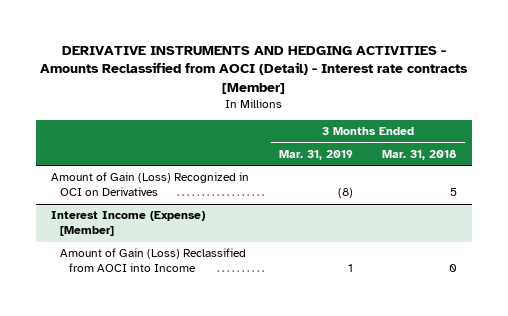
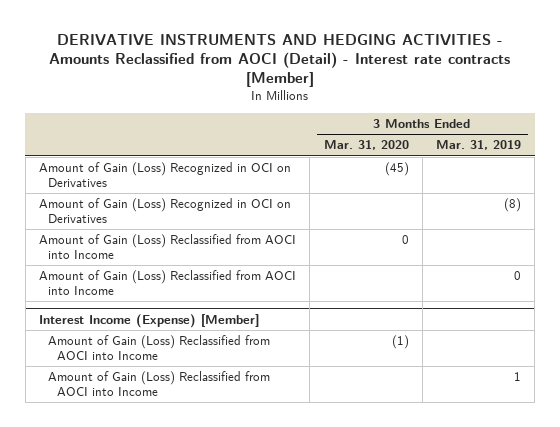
[382,149,458,160] Mar. 31, 2018 -> none
none -> [323,140,409,151] Mar. 31, 2020
none -> [39,162,292,187] Amount of Gain (Loss) Recognized in OCI on Derivatives
none -> [39,234,297,259] Amount of Gain (Loss) Reclassified from AOCI into Income
none -> [39,270,297,295] Amount of Gain (Loss) Reclassified from AOCI into Income
none -> [47,335,270,360] Amount of Gain (Loss) Reclassified from AOCI into Income

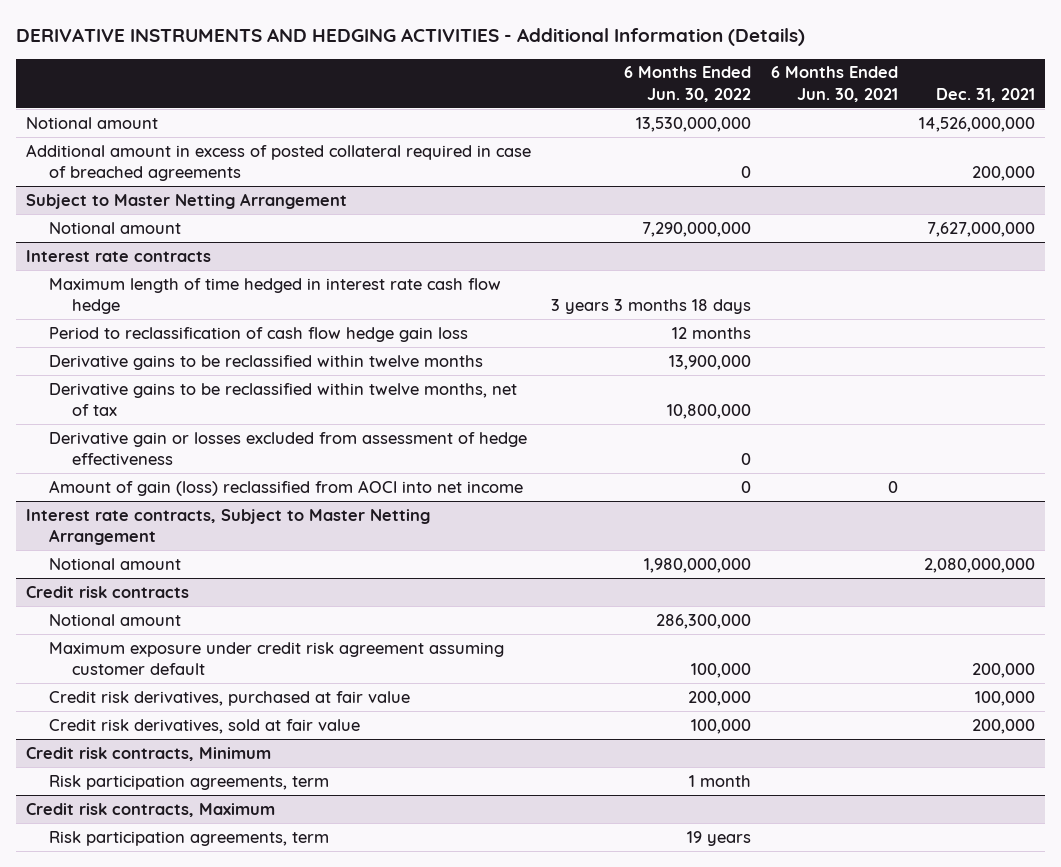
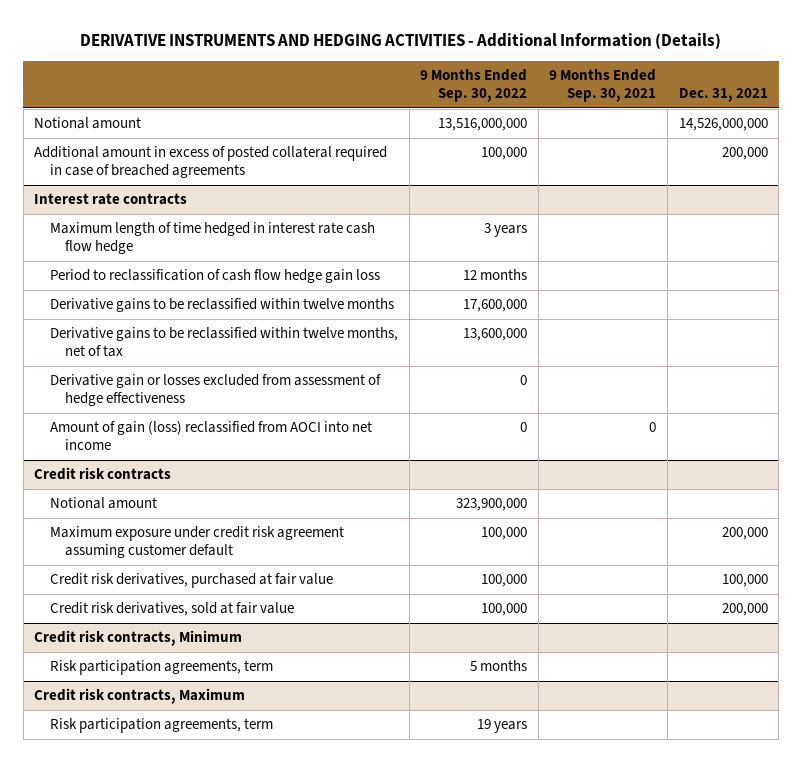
[624,66,752,102] 6 Months Ended Jun. 30, 2022 -> none
[771,66,899,102] 6 Months Ended Jun. 30, 2021 -> none
none -> [420,69,528,103] 9 Months Ended Sep. 30, 2022
none -> [549,69,657,103] 9 Months Ended Sep. 30, 2021
[26,192,348,209] Subject to Master Netting Arrangement -> none
[49,221,182,234] Notional amount -> none
[26,508,431,546] Interest rate contracts, Subject to Master Netting Arrangement -> none
[49,557,182,570] Notional amount -> none

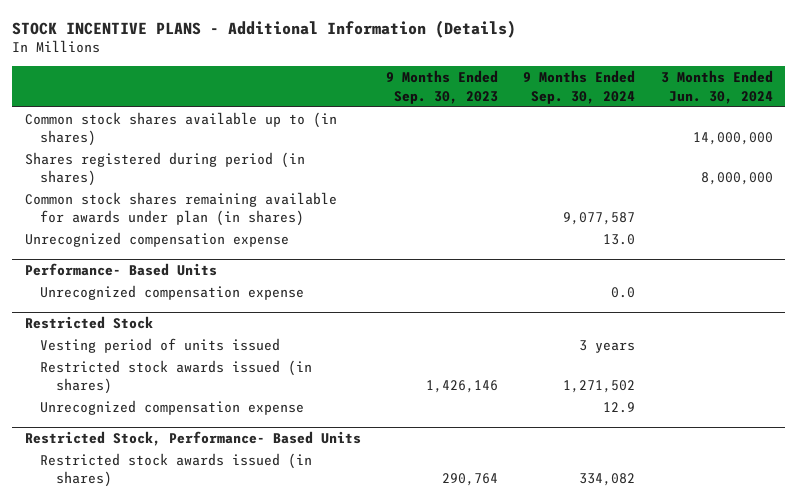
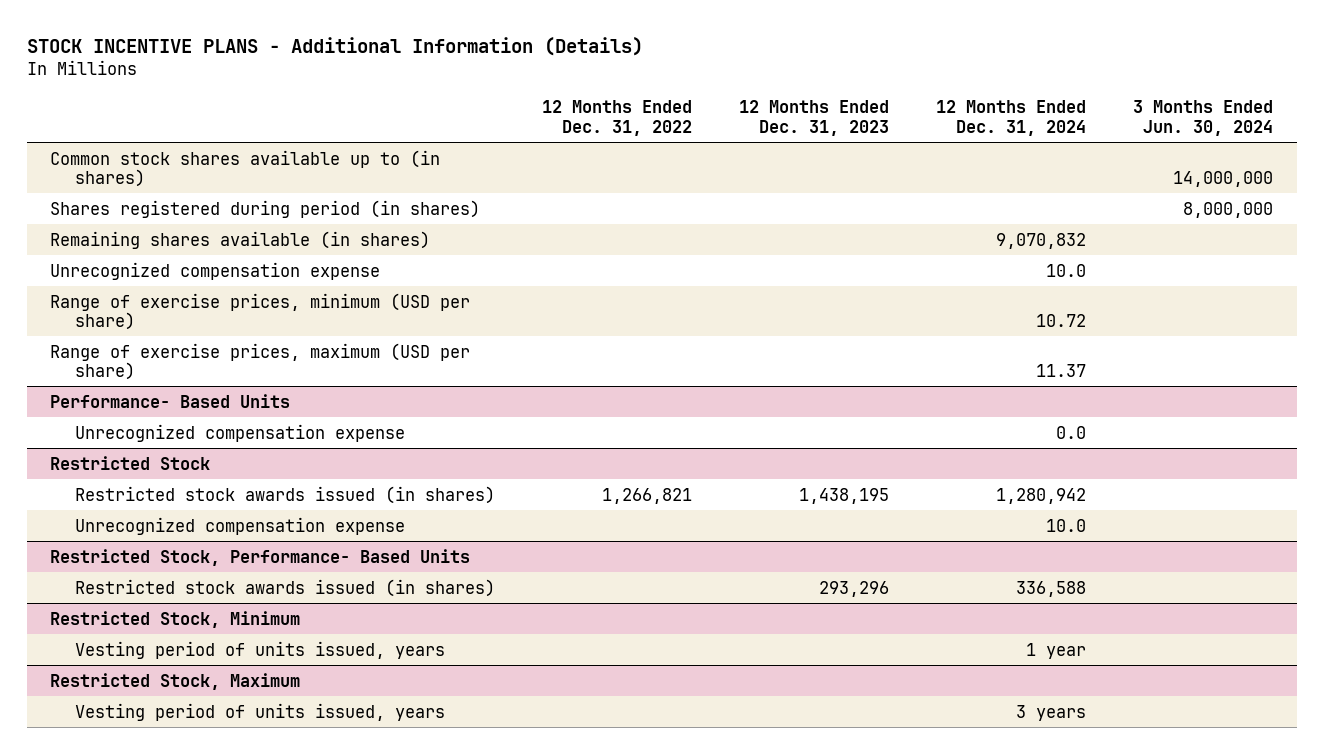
[385,70,498,104] 9 Months Ended Sep. 30, 2023 -> none
[523,70,636,104] 9 Months Ended Sep. 30, 2024 -> none
none -> [541,100,692,136] 12 Months Ended Dec. 31, 2022
none -> [739,100,890,136] 12 Months Ended Dec. 31, 2023
none -> [936,100,1087,136] 12 Months Ended Dec. 31, 2024
[24,191,337,227] Common stock shares remaining available for awards under plan (in shares) -> [50,230,431,249] Remaining shares available (in shares)
none -> [50,292,471,330] Range of exercise prices, minimum (USD per share)
none -> [50,342,471,380] Range of exercise prices, maximum (USD per share)
[40,337,281,353] Vesting period of units issued -> none
none -> [50,610,301,628] Restricted Stock, Minimum
none -> [74,640,445,659] Vesting period of units issued, years
none -> [50,672,301,690] Restricted Stock, Maximum
none -> [74,702,445,721] Vesting period of units issued, years

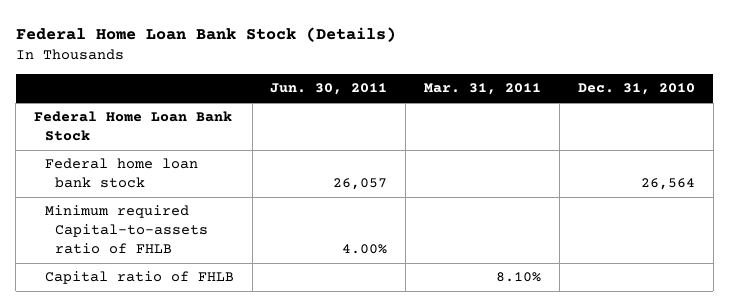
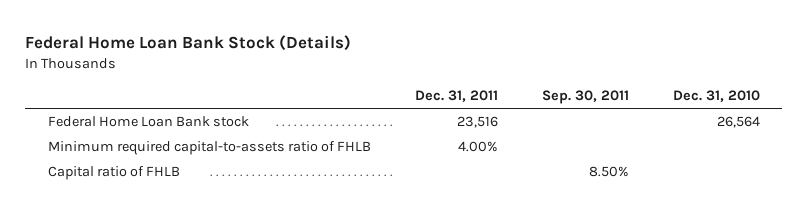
[270,83,388,96] Jun. 30, 2011 -> none
[424,83,542,96] Mar. 31, 2011 -> none
none -> [414,90,498,103] Dec. 31, 2011
none -> [541,90,629,105] Sep. 30, 2011
[34,111,233,142] Federal Home Loan Bank Stock -> none
[44,158,198,189] Federal home loan bank stock -> [47,116,249,128] Federal Home Loan Bank stock
[44,205,209,254] Minimum required Capital-to-assets ratio of FHLB -> [47,141,371,156] Minimum required capital-to-assets ratio of FHLB

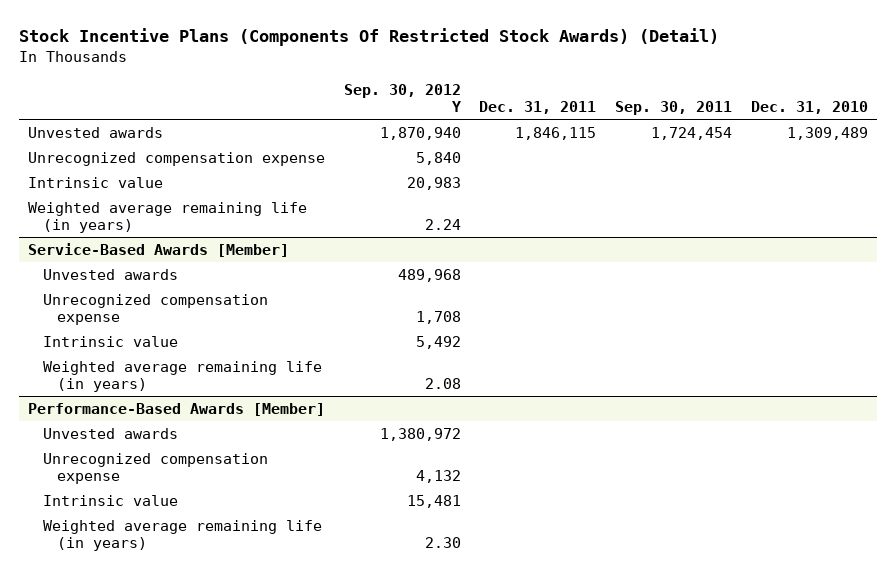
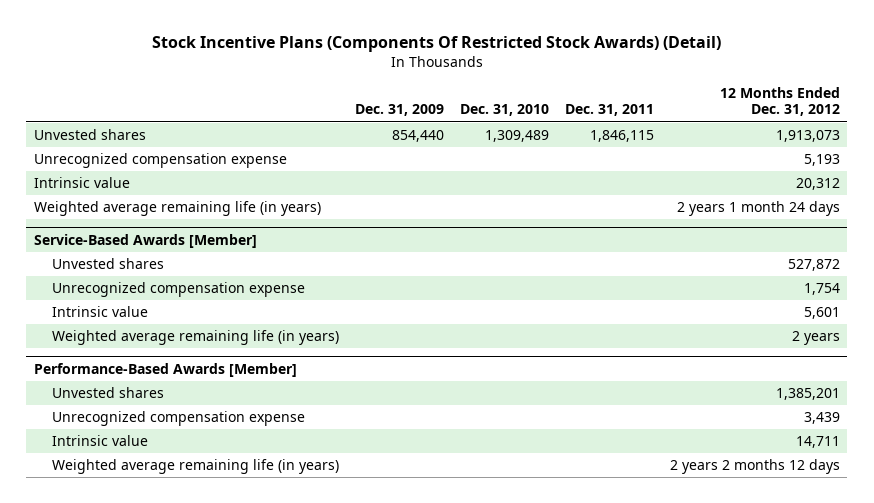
[343,83,461,113] Sep. 30, 2012 Y -> none
[615,101,733,116] Sep. 30, 2011 -> none
none -> [354,104,444,117] Dec. 31, 2009
none -> [719,86,840,117] 12 Months Ended Dec. 31, 2012
[28,126,164,138] Unvested awards -> [34,129,147,141] Unvested shares
[42,268,178,280] Unvested awards -> [51,258,164,270] Unvested shares
[42,427,178,439] Unvested awards -> [51,387,164,399] Unvested shares

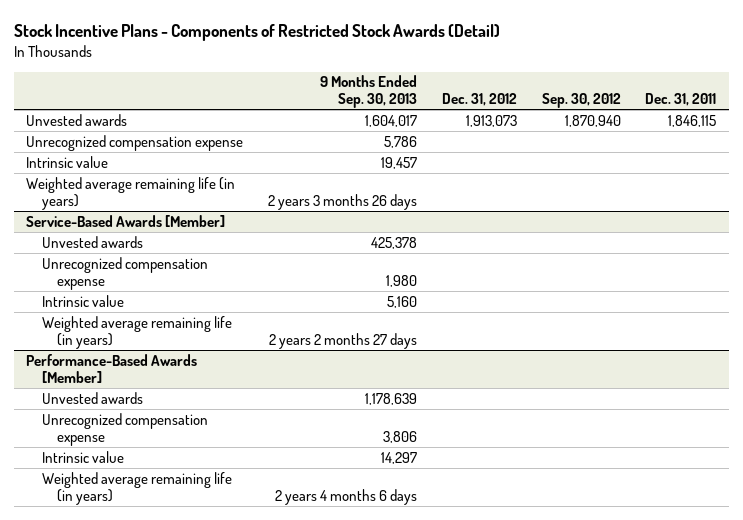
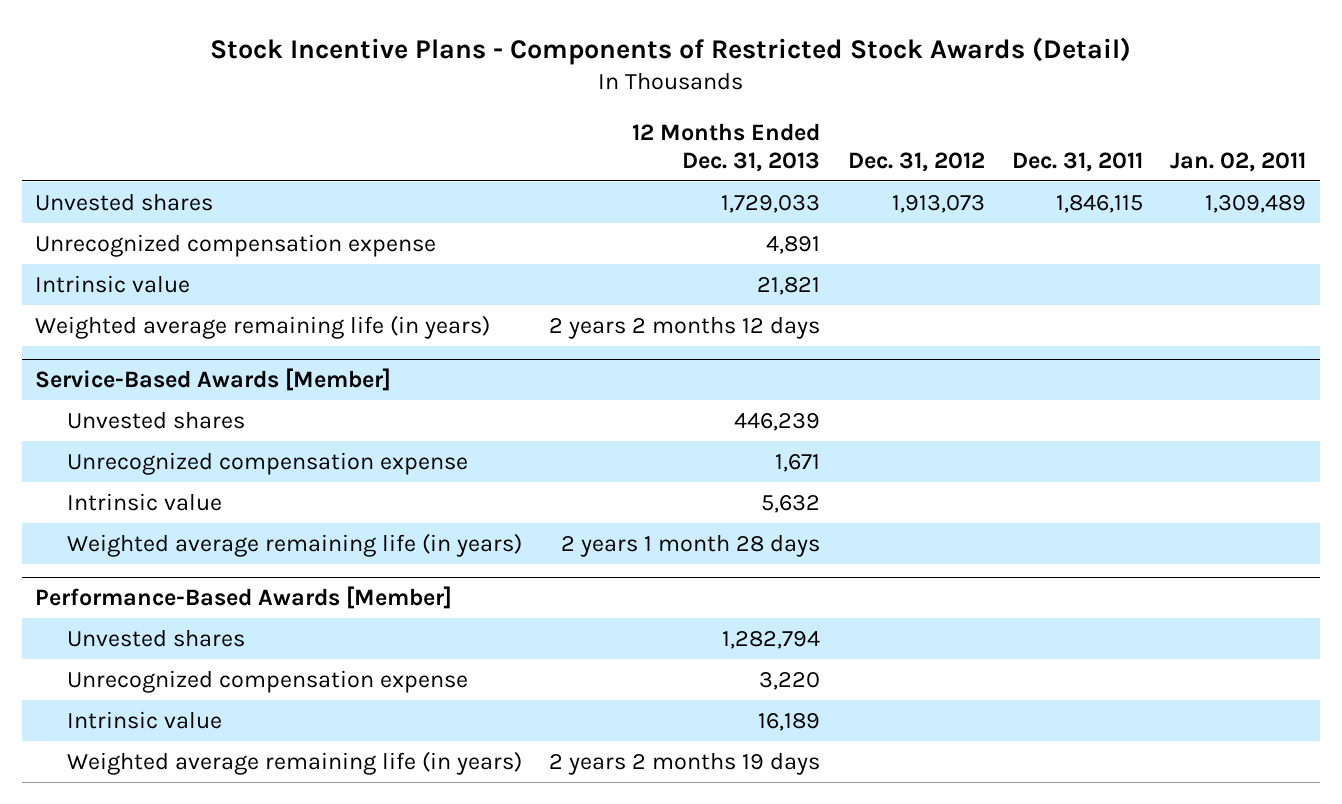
[320,75,418,109] 9 Months Ended Sep. 30, 2013 -> none
[541,93,621,109] Sep. 30, 2012 -> none
none -> [632,123,821,172] 12 Months Ended Dec. 31, 2013
none -> [1170,151,1307,172] Jan. 02, 2011
[26,113,128,126] Unvested awards -> [35,192,214,211] Unvested shares
[41,235,143,248] Unvested awards -> [67,410,246,429] Unvested shares
[41,391,143,404] Unvested awards -> [67,628,246,647] Unvested shares

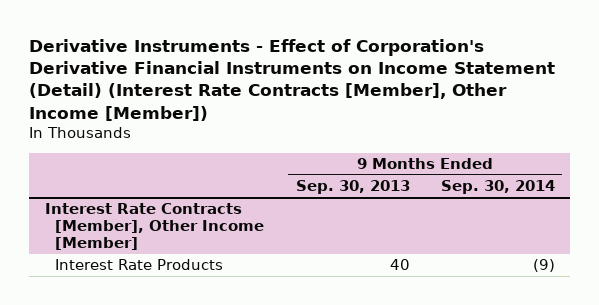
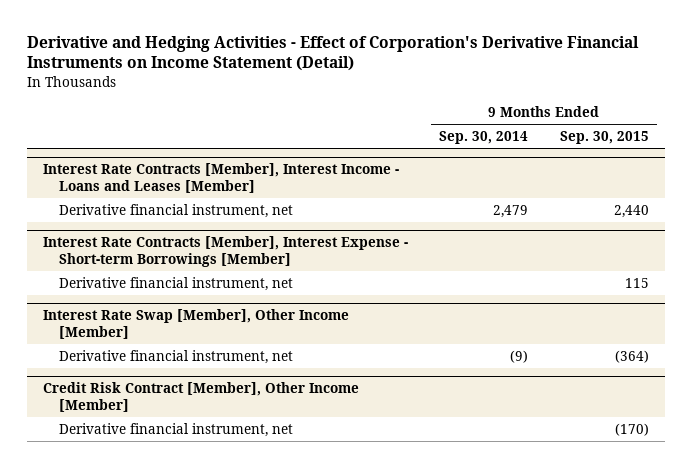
[29,38,556,121] Derivative Instruments - Effect of Corporation's Derivative Financial Instruments on Income Statement (Detail) (Interest Rate Contracts [Member], Other Income [Member]) -> [26,35,639,72] Derivative and Hedging Activities - Effect of Corporation's Derivative Financial Instruments on Income Statement (Detail)
[295,180,410,195] Sep. 30, 2013 -> none
none -> [560,131,650,145] Sep. 30, 2015
none -> [42,163,399,193] Interest Rate Contracts [Member], Interest Income - Loans and Leases [Member]
none -> [59,203,294,218] Derivative financial instrument, net
none -> [42,236,408,267] Interest Rate Contracts [Member], Interest Expense - Short-term Borrowings [Member]
none -> [59,276,294,291] Derivative financial instrument, net
[44,203,265,250] Interest Rate Contracts [Member], Other Income [Member] -> [42,309,349,339] Interest Rate Swap [Member], Other Income [Member]
[55,259,224,271] Interest Rate Products -> [59,349,294,364] Derivative financial instrument, net
none -> [42,382,359,412] Credit Risk Contract [Member], Other Income [Member]
none -> [59,422,294,437] Derivative financial instrument, net

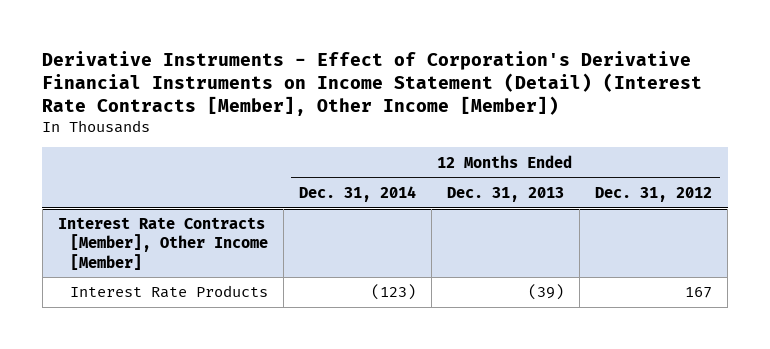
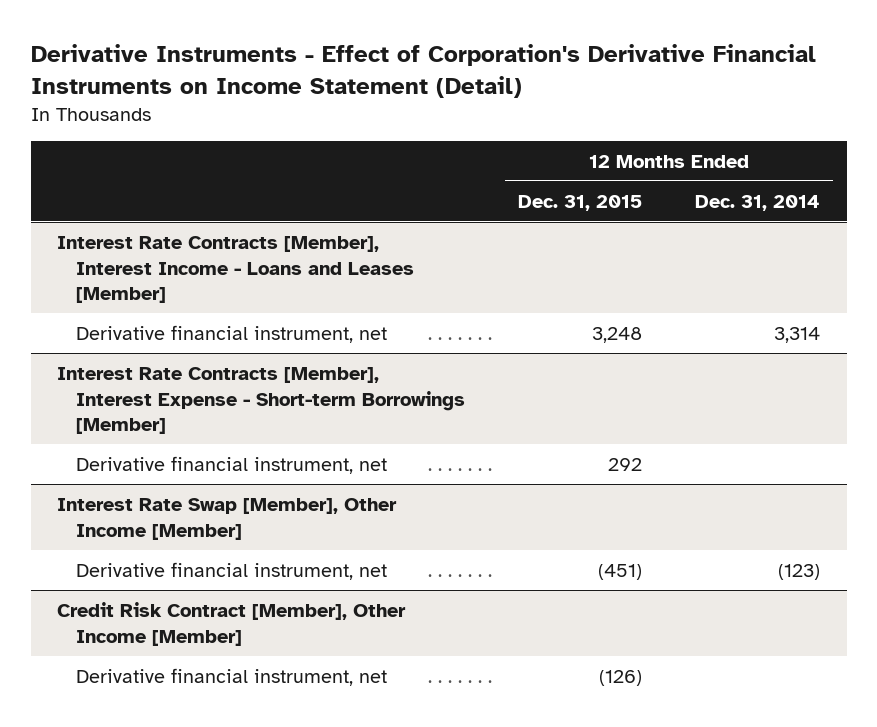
[42,50,703,117] Derivative Instruments - Effect of Corporation's Derivative Financial Instruments on Income Statement (Detail) (Interest Rate Contracts [Member], Other Income [Member]) -> [30,44,816,98] Derivative Instruments - Effect of Corporation's Derivative Financial Instruments on Income Statement (Detail)
[446,186,564,202] Dec. 31, 2013 -> none
[594,186,712,202] Dec. 31, 2012 -> none
none -> [518,194,643,211] Dec. 31, 2015
none -> [57,235,415,304] Interest Rate Contracts [Member], Interest Income - Loans and Leases [Member]
none -> [76,324,388,343] Derivative financial instrument, net
none -> [57,366,466,435] Interest Rate Contracts [Member], Interest Expense - Short-term Borrowings [Member]
none -> [76,455,388,474] Derivative financial instrument, net
[57,217,268,270] Interest Rate Contracts [Member], Other Income [Member] -> [57,497,398,540] Interest Rate Swap [Member], Other Income [Member]
[69,285,268,299] Interest Rate Products -> [76,561,388,580] Derivative financial instrument, net
none -> [57,601,407,646] Credit Risk Contract [Member], Other Income [Member]
none -> [76,667,388,686] Derivative financial instrument, net

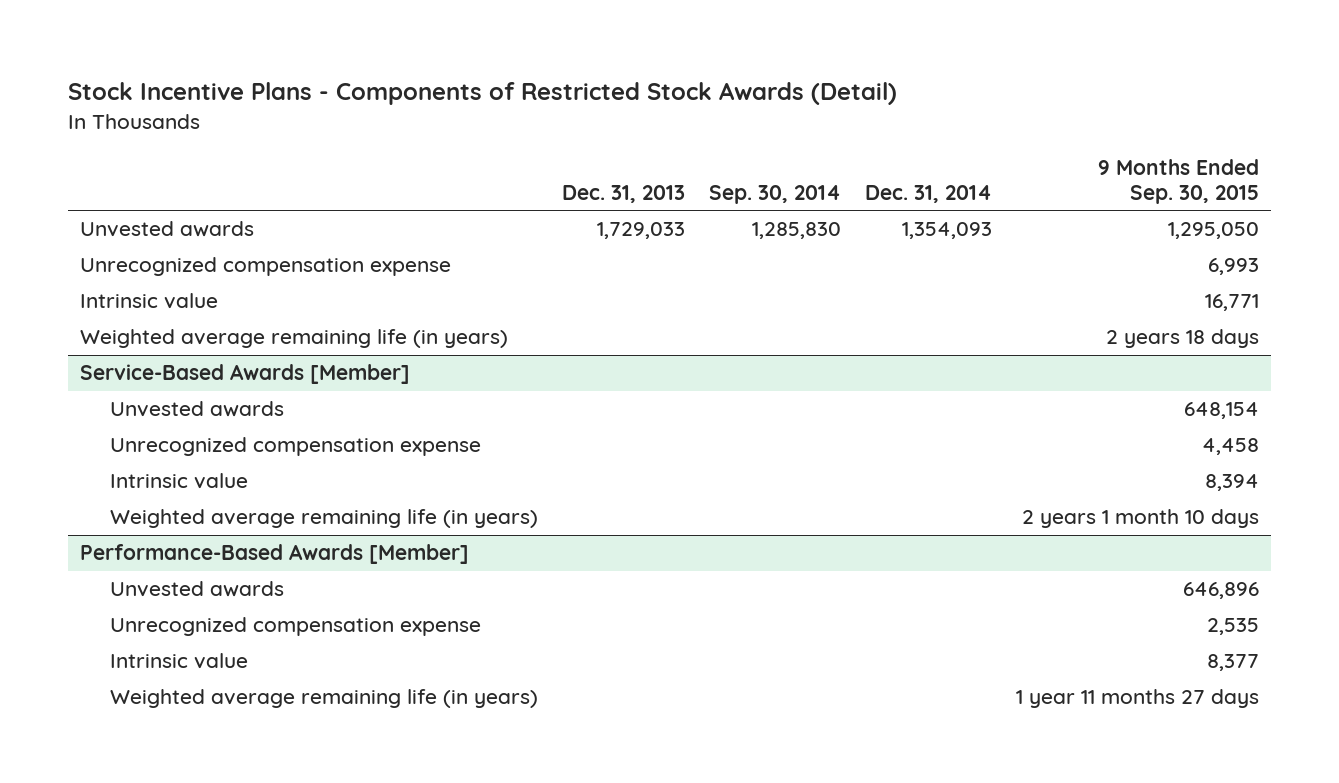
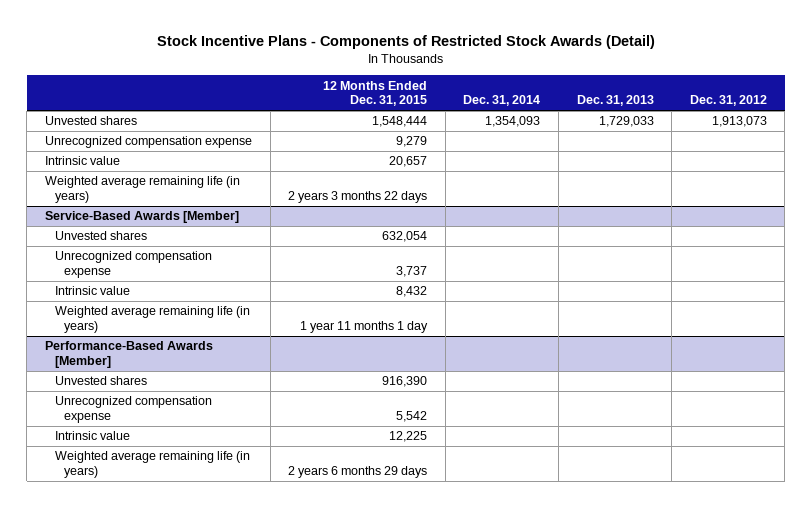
[708,184,841,204] Sep. 30, 2014 -> none
[1097,158,1259,204] 9 Months Ended Sep. 30, 2015 -> none
none -> [323,80,428,107] 12 Months Ended Dec. 31, 2015
none -> [689,95,767,107] Dec. 31, 2012
[79,221,254,238] Unvested awards -> [45,116,138,126] Unvested shares
[109,401,284,418] Unvested awards -> [54,231,147,241] Unvested shares
[109,581,284,598] Unvested awards -> [54,376,147,386] Unvested shares

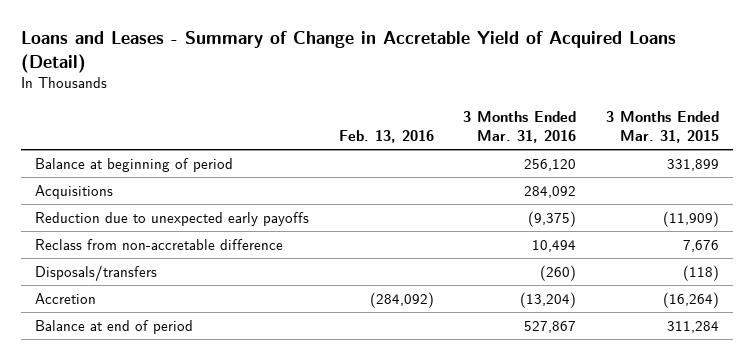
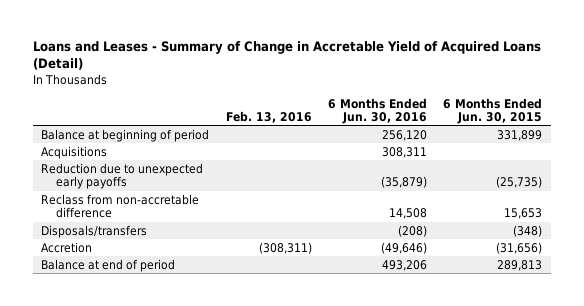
[463,111,577,144] 3 Months Ended Mar. 31, 2016 -> none
[605,111,719,144] 3 Months Ended Mar. 31, 2015 -> none
none -> [328,97,428,125] 6 Months Ended Jun. 30, 2016
none -> [443,97,543,125] 6 Months Ended Jun. 30, 2015
[369,291,434,308] (284,092) -> [258,241,312,254] (308,311)

